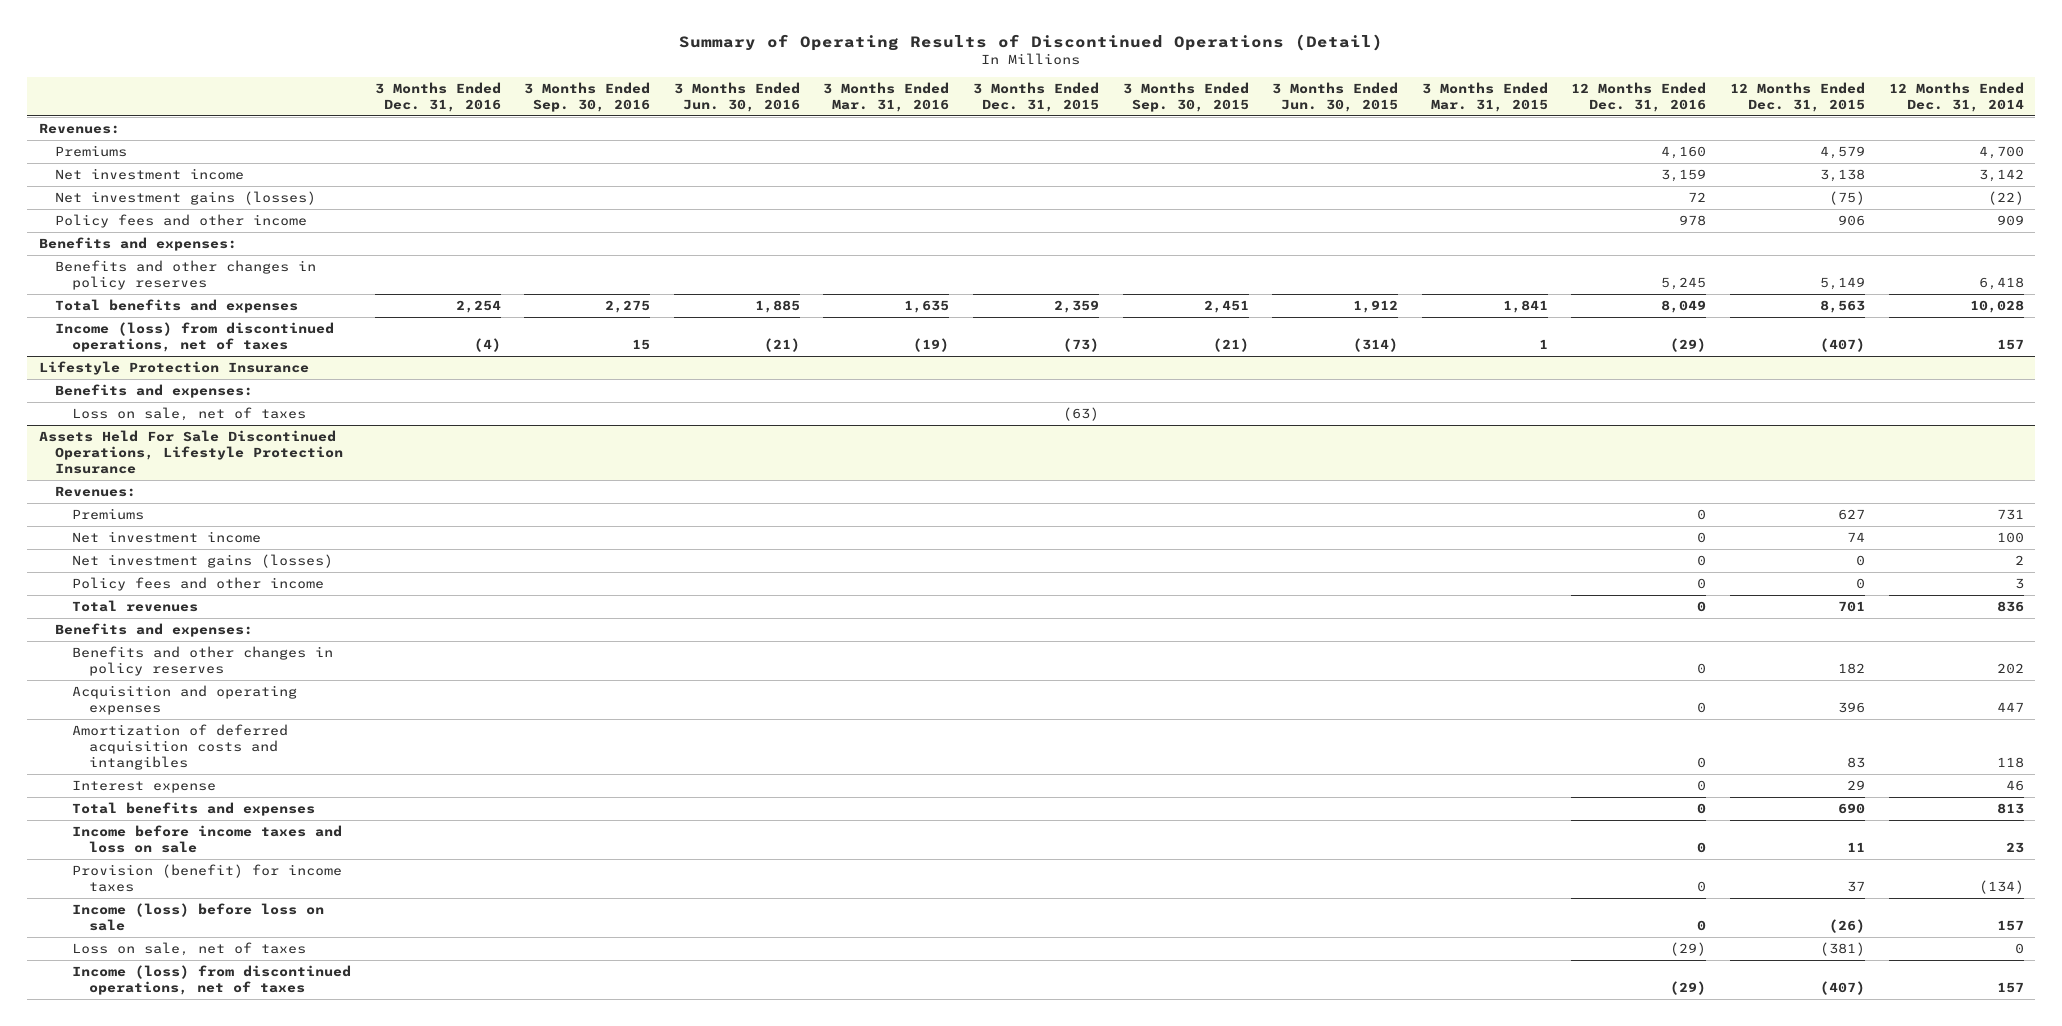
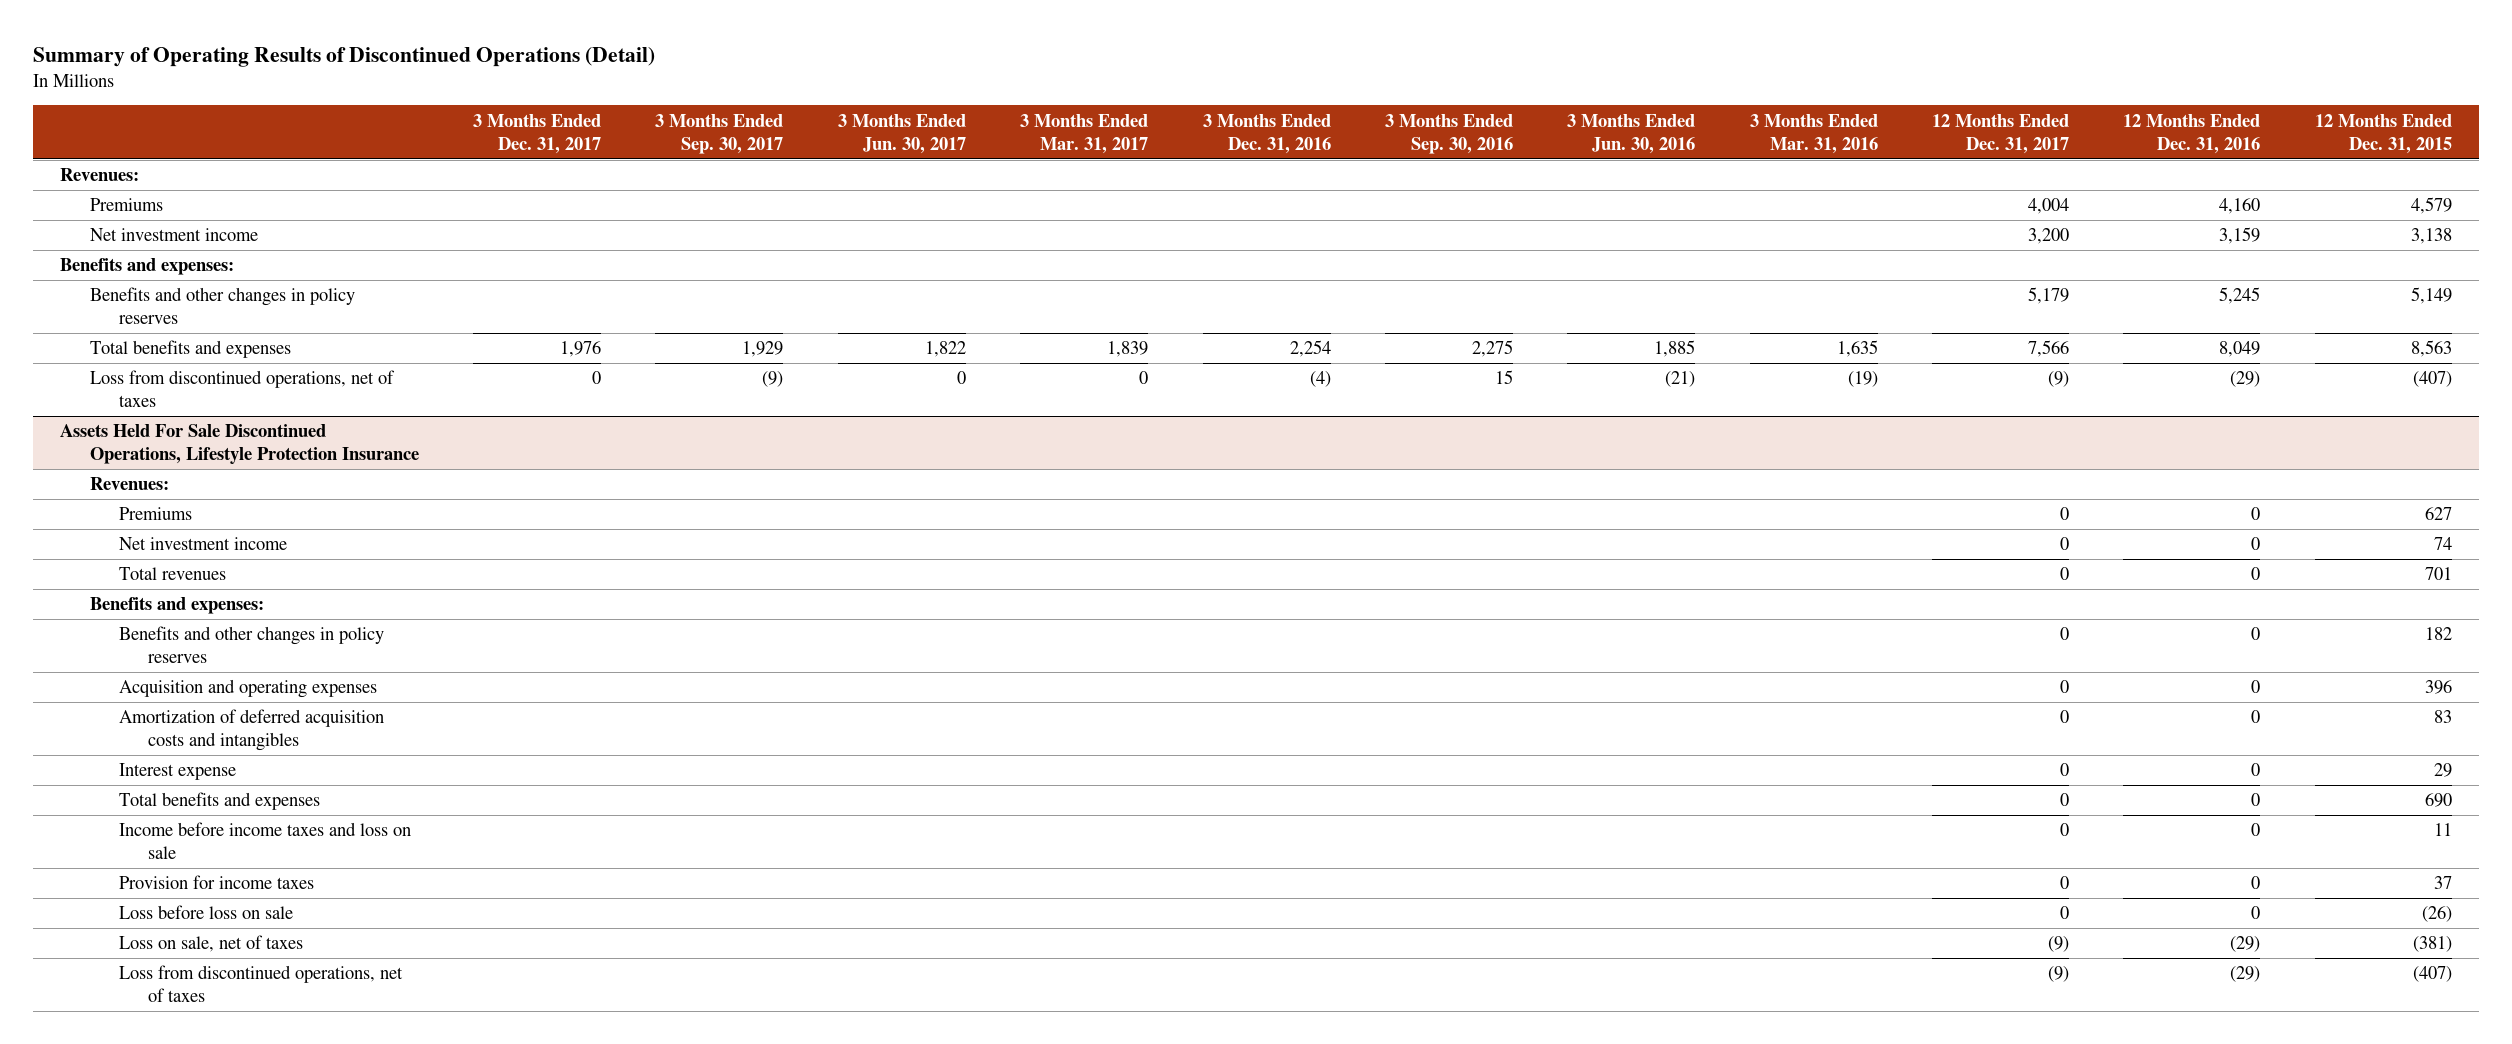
[972,82,1099,113] 3 Months Ended Dec. 31, 2015 -> none
[1122,82,1249,113] 3 Months Ended Sep. 30, 2015 -> none
[1272,82,1399,113] 3 Months Ended Jun. 30, 2015 -> none
[1421,82,1548,113] 3 Months Ended Mar. 31, 2015 -> none
[1888,82,2024,113] 12 Months Ended Dec. 31, 2014 -> none
none -> [473,113,602,154] 3 Months Ended Dec. 31, 2017
none -> [655,113,784,154] 3 Months Ended Sep. 30, 2017
none -> [837,113,966,154] 3 Months Ended Jun. 30, 2017
none -> [1020,113,1149,154] 3 Months Ended Mar. 31, 2017
none -> [1931,113,2069,154] 12 Months Ended Dec. 31, 2017
[55,190,317,205] Net investment gains (losses) -> none
[55,213,308,228] Policy fees and other income -> none
[38,360,309,375] Lifestyle Protection Insurance -> none
[55,383,254,398] Benefits and expenses: -> none
[72,406,307,421] Loss on sale, net of taxes -> none
[55,321,335,352] Income (loss) from discontinued operations, net of taxes -> [89,370,395,408] Loss from discontinued operations, net of taxes
[72,553,334,568] Net investment gains (losses) -> none
[72,576,325,591] Policy fees and other income -> none
[72,863,343,892] Provision (benefit) for income taxes -> [119,875,315,890] Provision for income taxes
[72,902,325,931] Income (loss) before loss on sale -> [119,905,294,920] Loss before loss on sale
[72,964,352,995] Income (loss) from discontinued operations, net of taxes -> [119,965,404,1003] Loss from discontinued operations, net of taxes

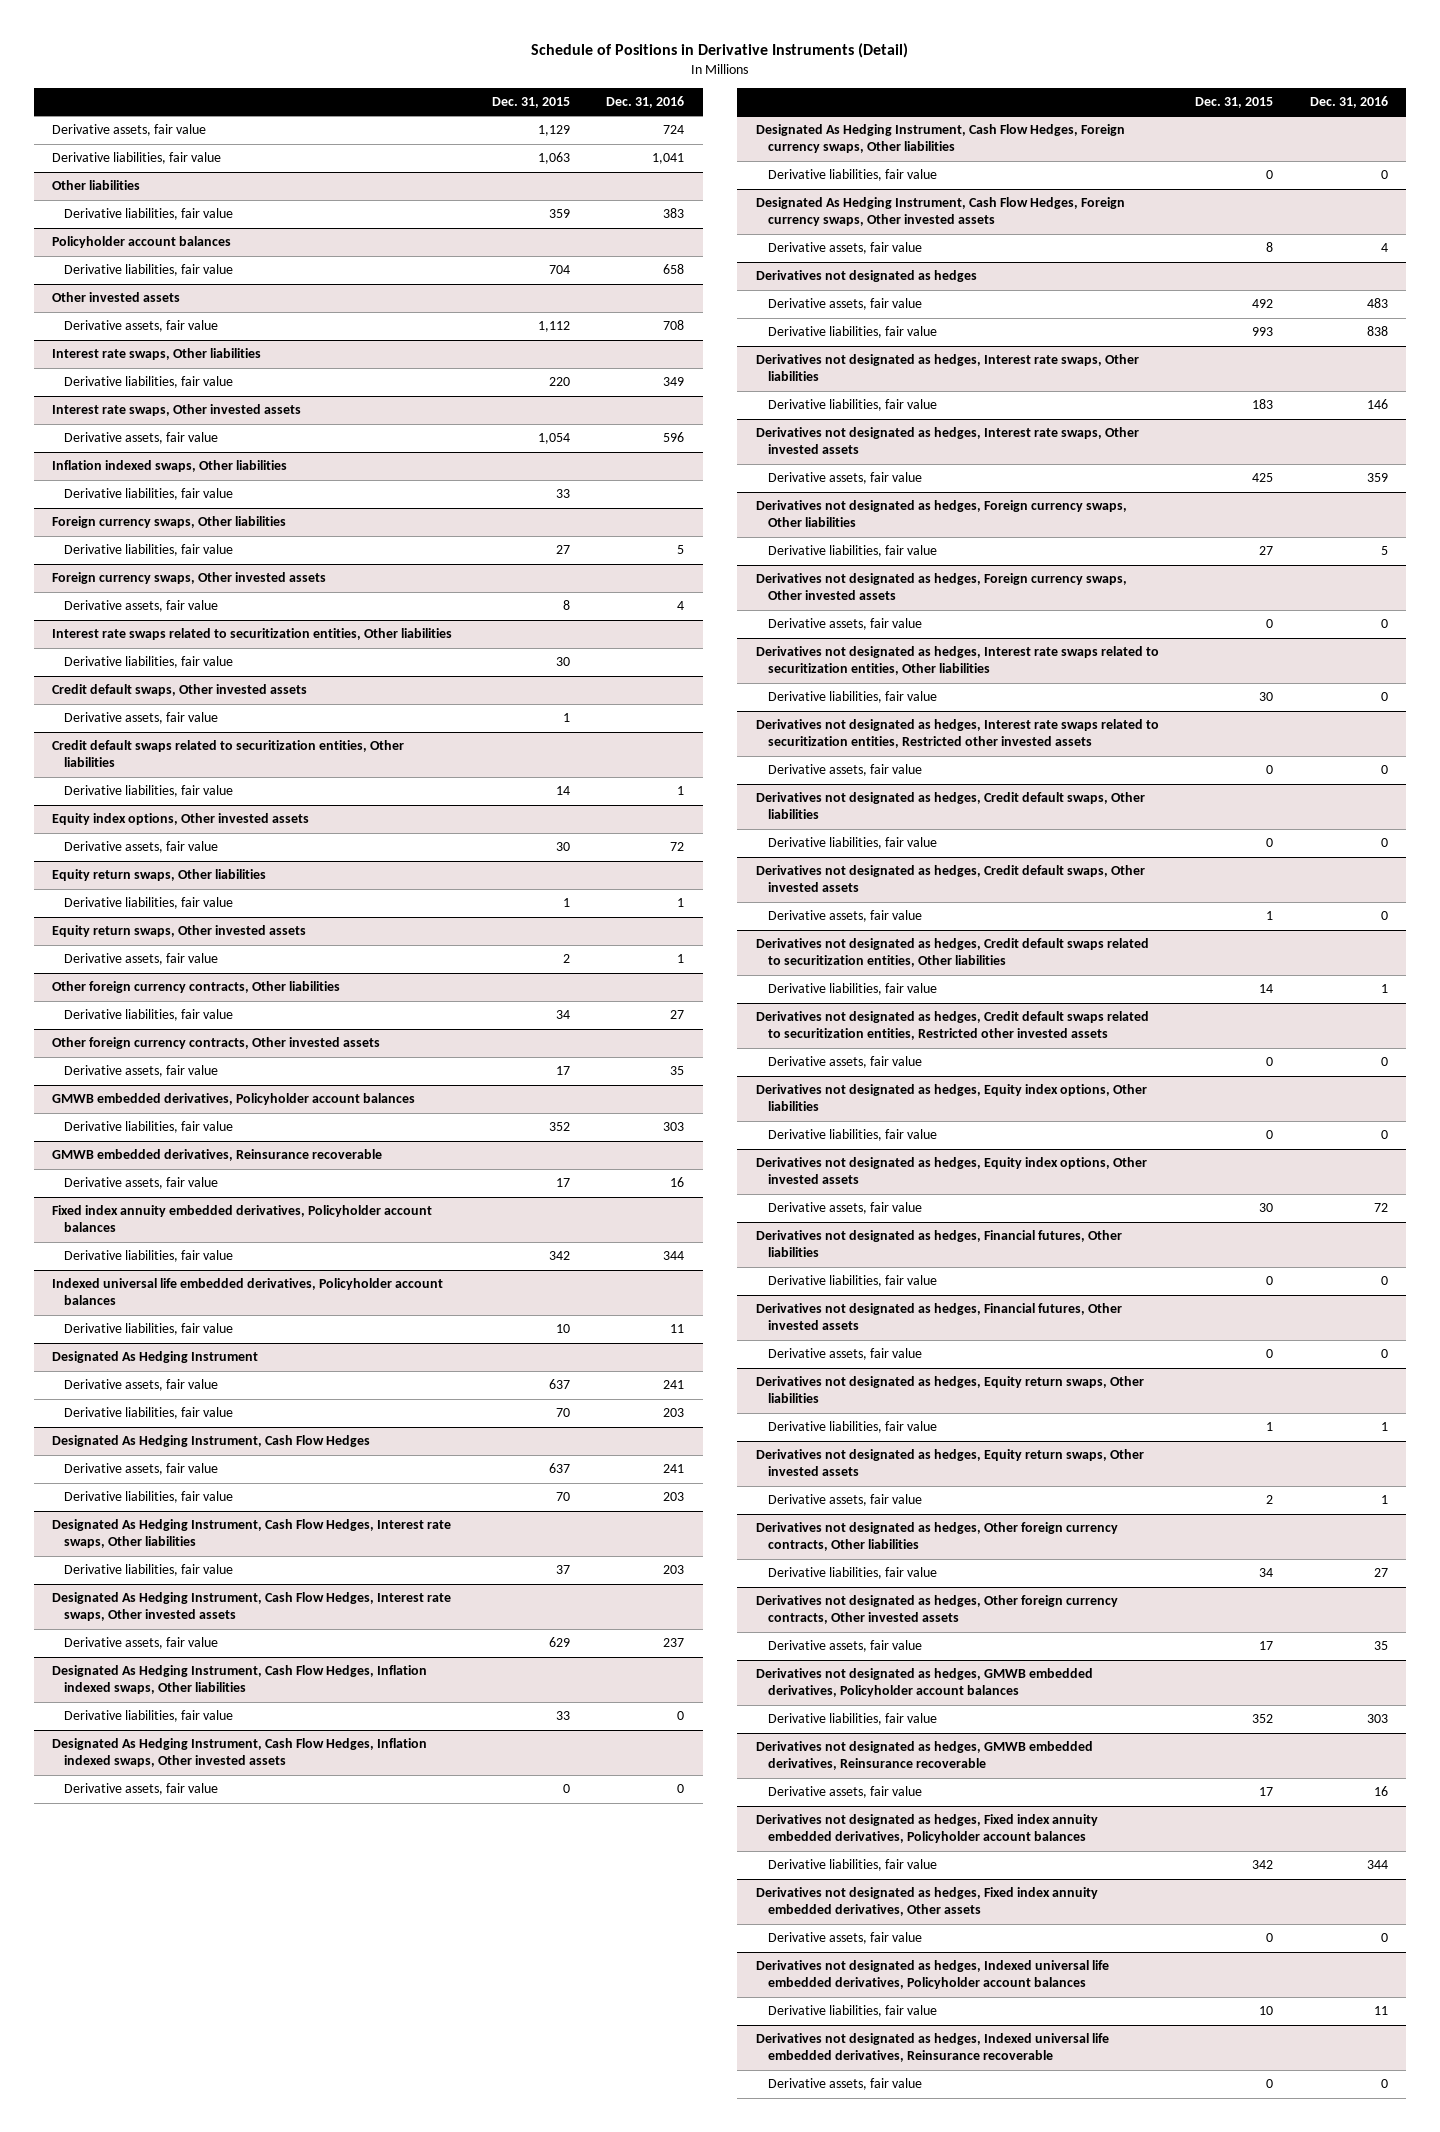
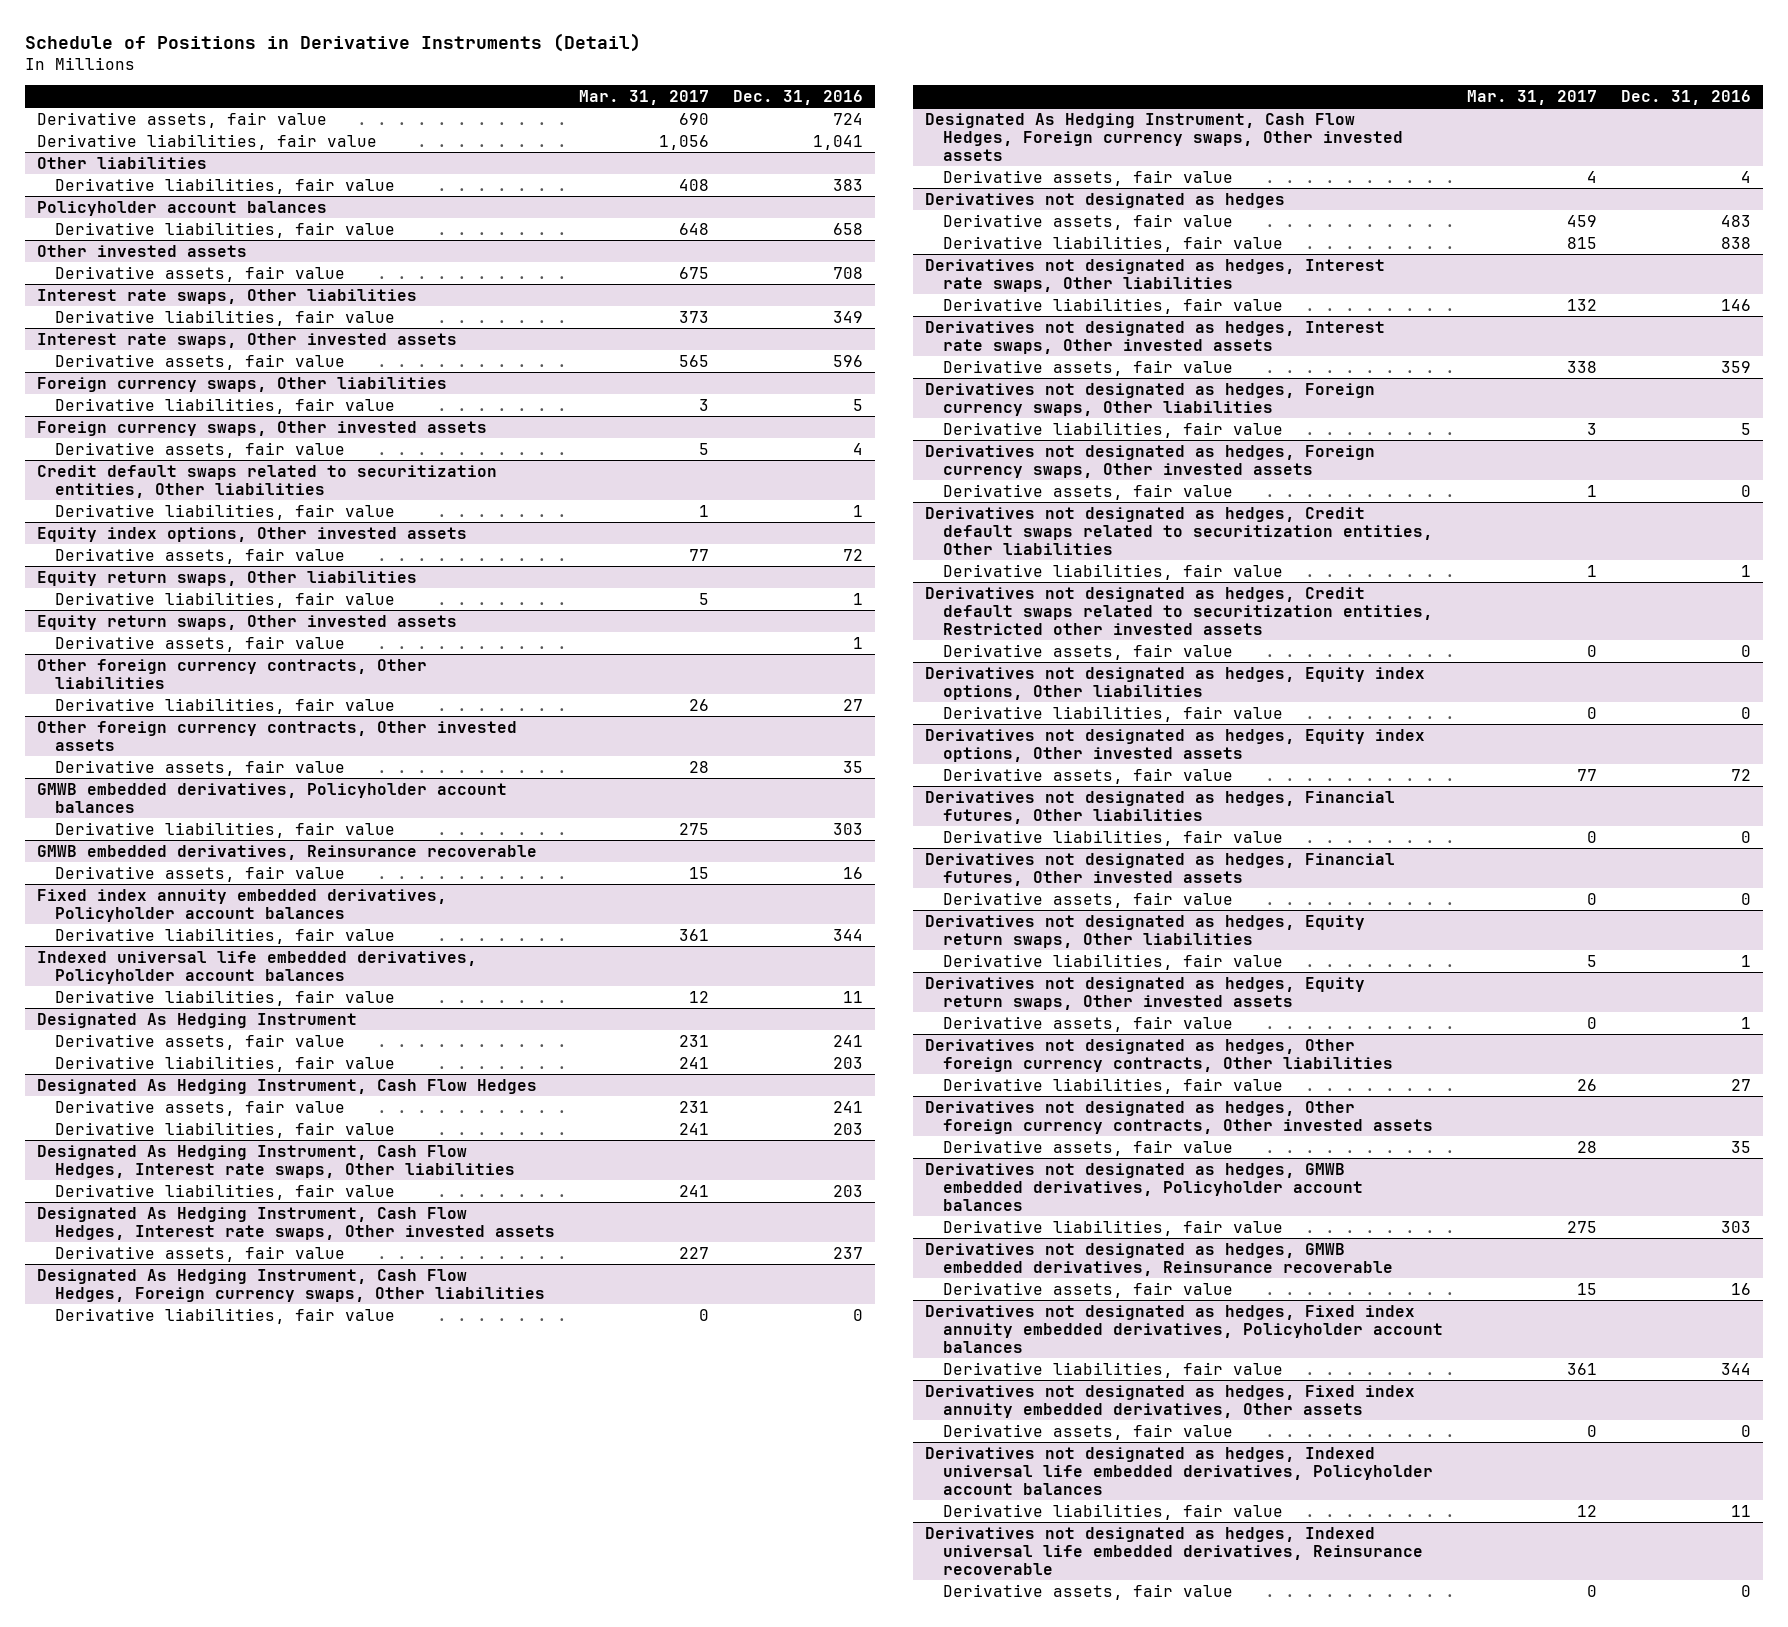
[491,97,570,109] Dec. 31, 2015 -> none
none -> [578,89,709,105] Mar. 31, 2017
[52,460,288,473] Inflation indexed swaps, Other liabilities -> none
[64,488,234,501] Derivative liabilities, fair value -> none
[52,628,453,641] Interest rate swaps related to securitization entities, Other liabilities -> none
[64,656,234,669] Derivative liabilities, fair value -> none
[52,684,308,697] Credit default swaps, Other invested assets -> none
[64,712,219,725] Derivative assets, fair value -> none
[52,1665,428,1695] Designated As Hedging Instrument, Cash Flow Hedges, Inflation indexed swaps, Other liabilities -> none
[64,1710,234,1723] Derivative liabilities, fair value -> none
[52,1738,428,1768] Designated As Hedging Instrument, Cash Flow Hedges, Inflation indexed swaps, Other invested assets -> none
[64,1783,219,1796] Derivative assets, fair value -> none
[755,646,1159,676] Derivatives not designated as hedges, Interest rate swaps related to securitization entities, Other liabilities -> none
[767,691,937,704] Derivative liabilities, fair value -> none
[755,719,1159,749] Derivatives not designated as hedges, Interest rate swaps related to securitization entities, Restricted other invested assets -> none
[767,764,922,777] Derivative assets, fair value -> none
[755,792,1145,820] Derivatives not designated as hedges, Credit default swaps, Other liabilities -> none
[767,837,937,850] Derivative liabilities, fair value -> none
[755,865,1145,893] Derivatives not designated as hedges, Credit default swaps, Other invested assets -> none
[767,910,922,923] Derivative assets, fair value -> none

